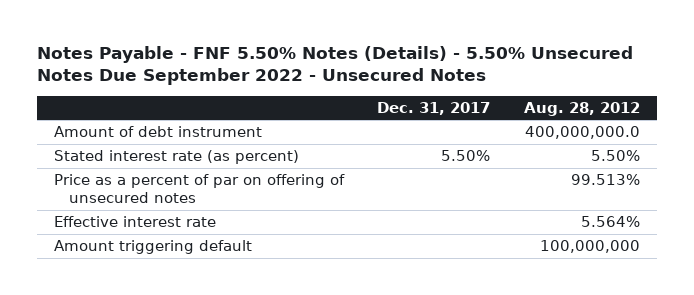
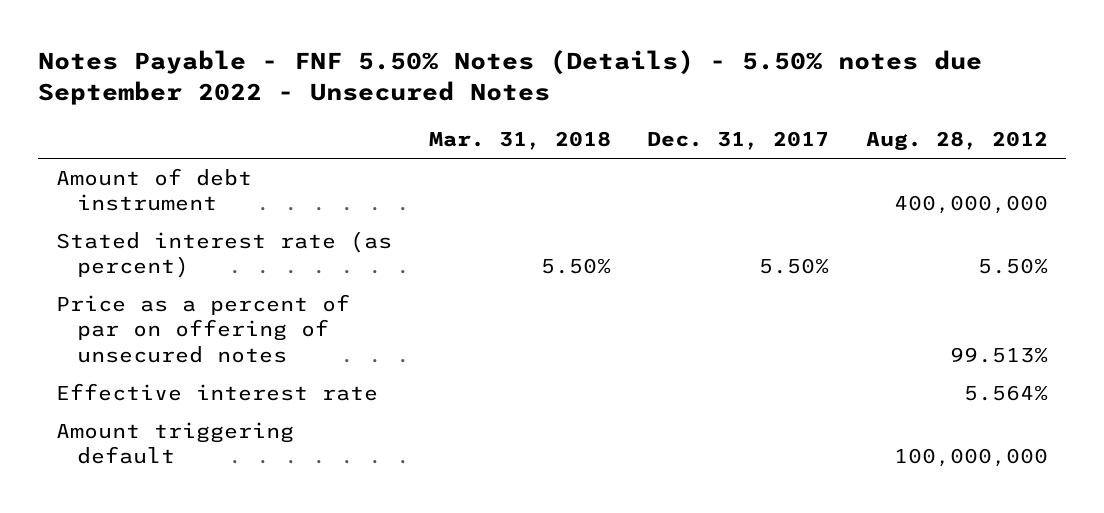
[36,46,633,86] Notes Payable - FNF 5.50% Notes (Details) - 5.50% Unsecured Notes Due September 2022 - Unsecured Notes -> [37,50,982,106] Notes Payable - FNF 5.50% Notes (Details) - 5.50% notes due September 2022 - Unsecured Notes
none -> [428,131,611,151] Mar. 31, 2018
[525,126,641,140] 400,000,000.0 -> [894,195,1049,215] 400,000,000

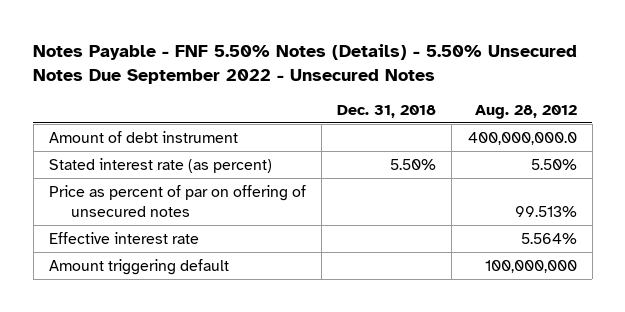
[37,50,982,106] Notes Payable - FNF 5.50% Notes (Details) - 5.50% notes due September 2022 - Unsecured Notes -> [33,43,578,84] Notes Payable - FNF 5.50% Notes (Details) - 5.50% Unsecured Notes Due September 2022 - Unsecured Notes
[428,131,611,151] Mar. 31, 2018 -> none
[647,131,830,151] Dec. 31, 2017 -> none
none -> [337,104,437,118] Dec. 31, 2018
[894,195,1049,215] 400,000,000 -> [467,131,577,145] 400,000,000.0
[56,293,351,363] Price as a percent of par on offering of unsecured notes -> [48,184,306,217] Price as percent of par on offering of unsecured notes

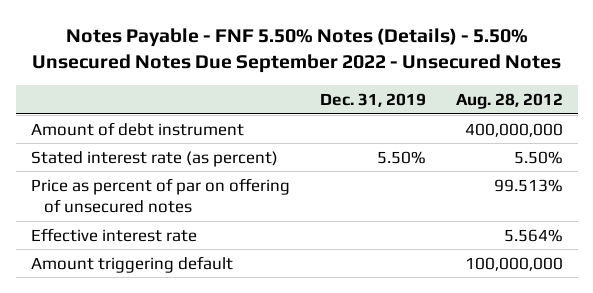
[337,104,437,118] Dec. 31, 2018 -> none
none -> [319,93,426,108] Dec. 31, 2019
[467,131,577,145] 400,000,000.0 -> [464,122,563,137] 400,000,000

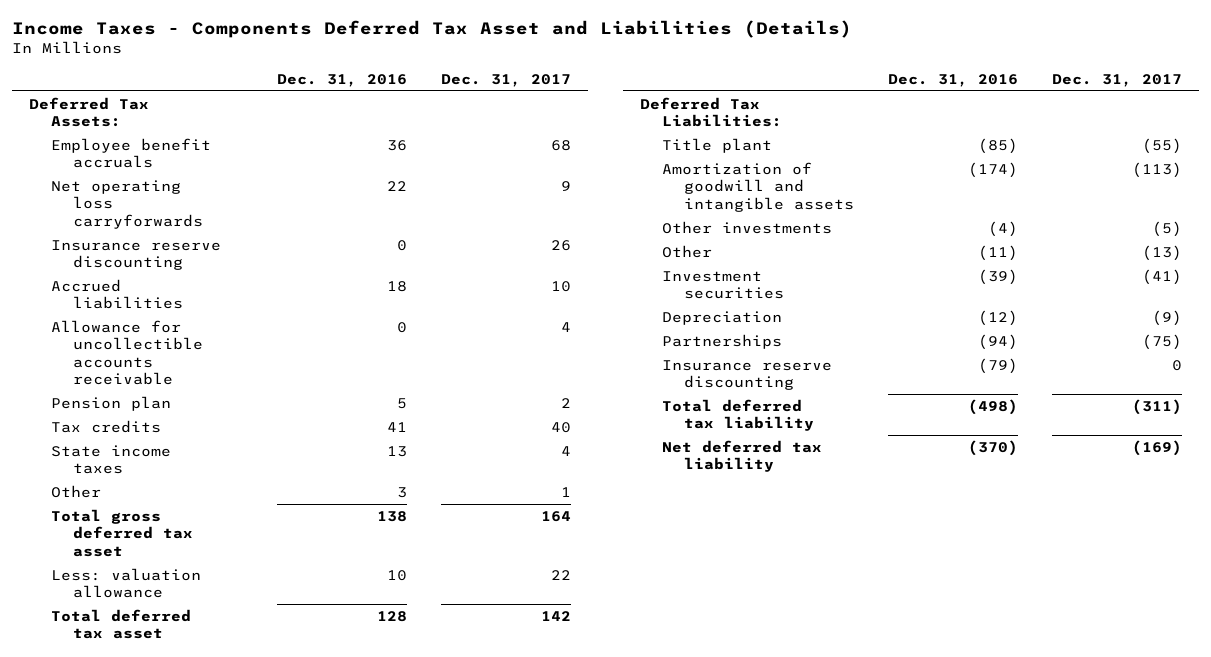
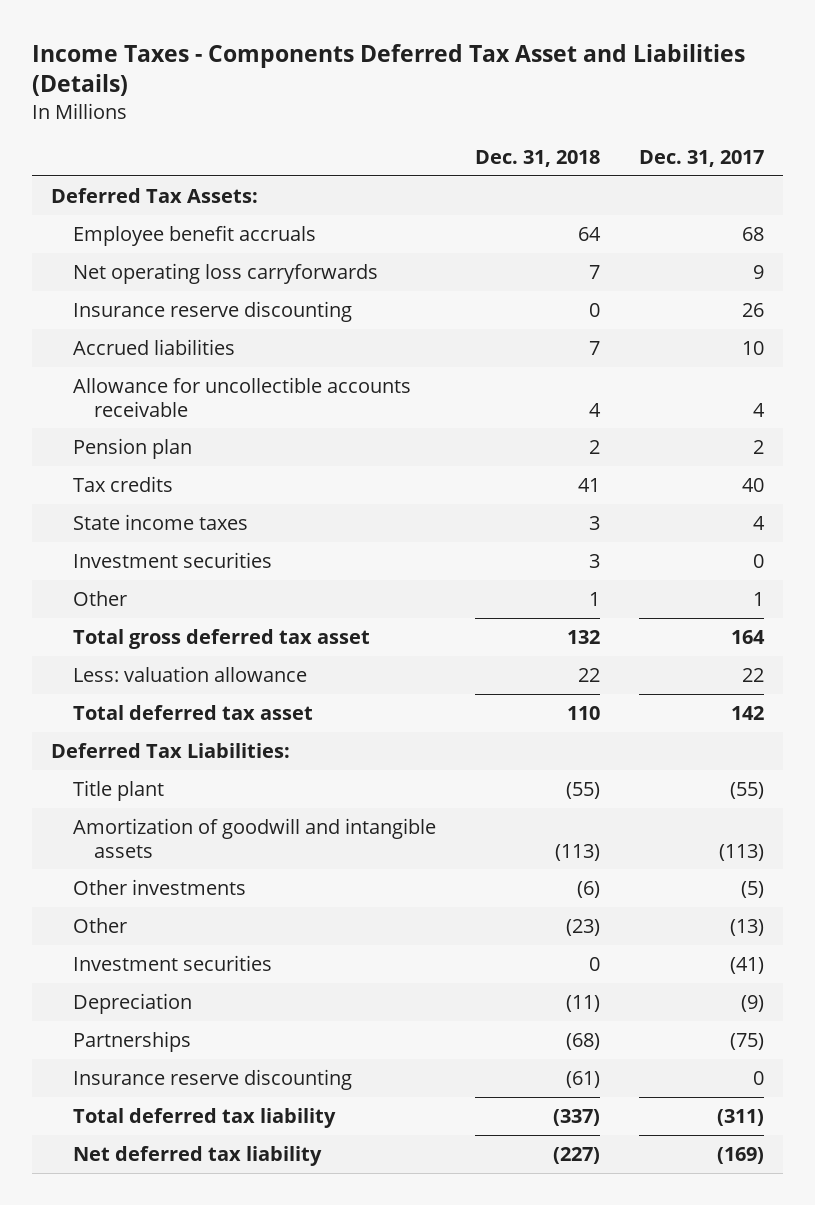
[276,74,407,88] Dec. 31, 2016 -> none
none -> [474,149,600,167] Dec. 31, 2018
none -> [72,551,272,568] Investment securities

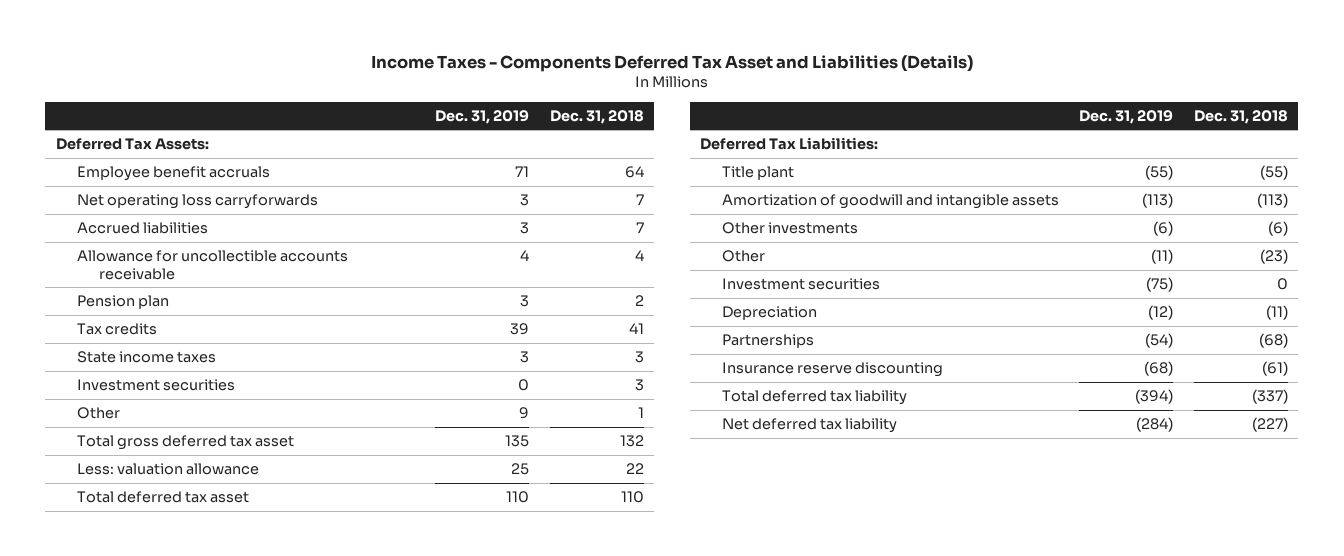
[638,149,764,167] Dec. 31, 2017 -> none
none -> [434,109,529,124] Dec. 31, 2019
[72,300,352,322] Insurance reserve discounting -> none

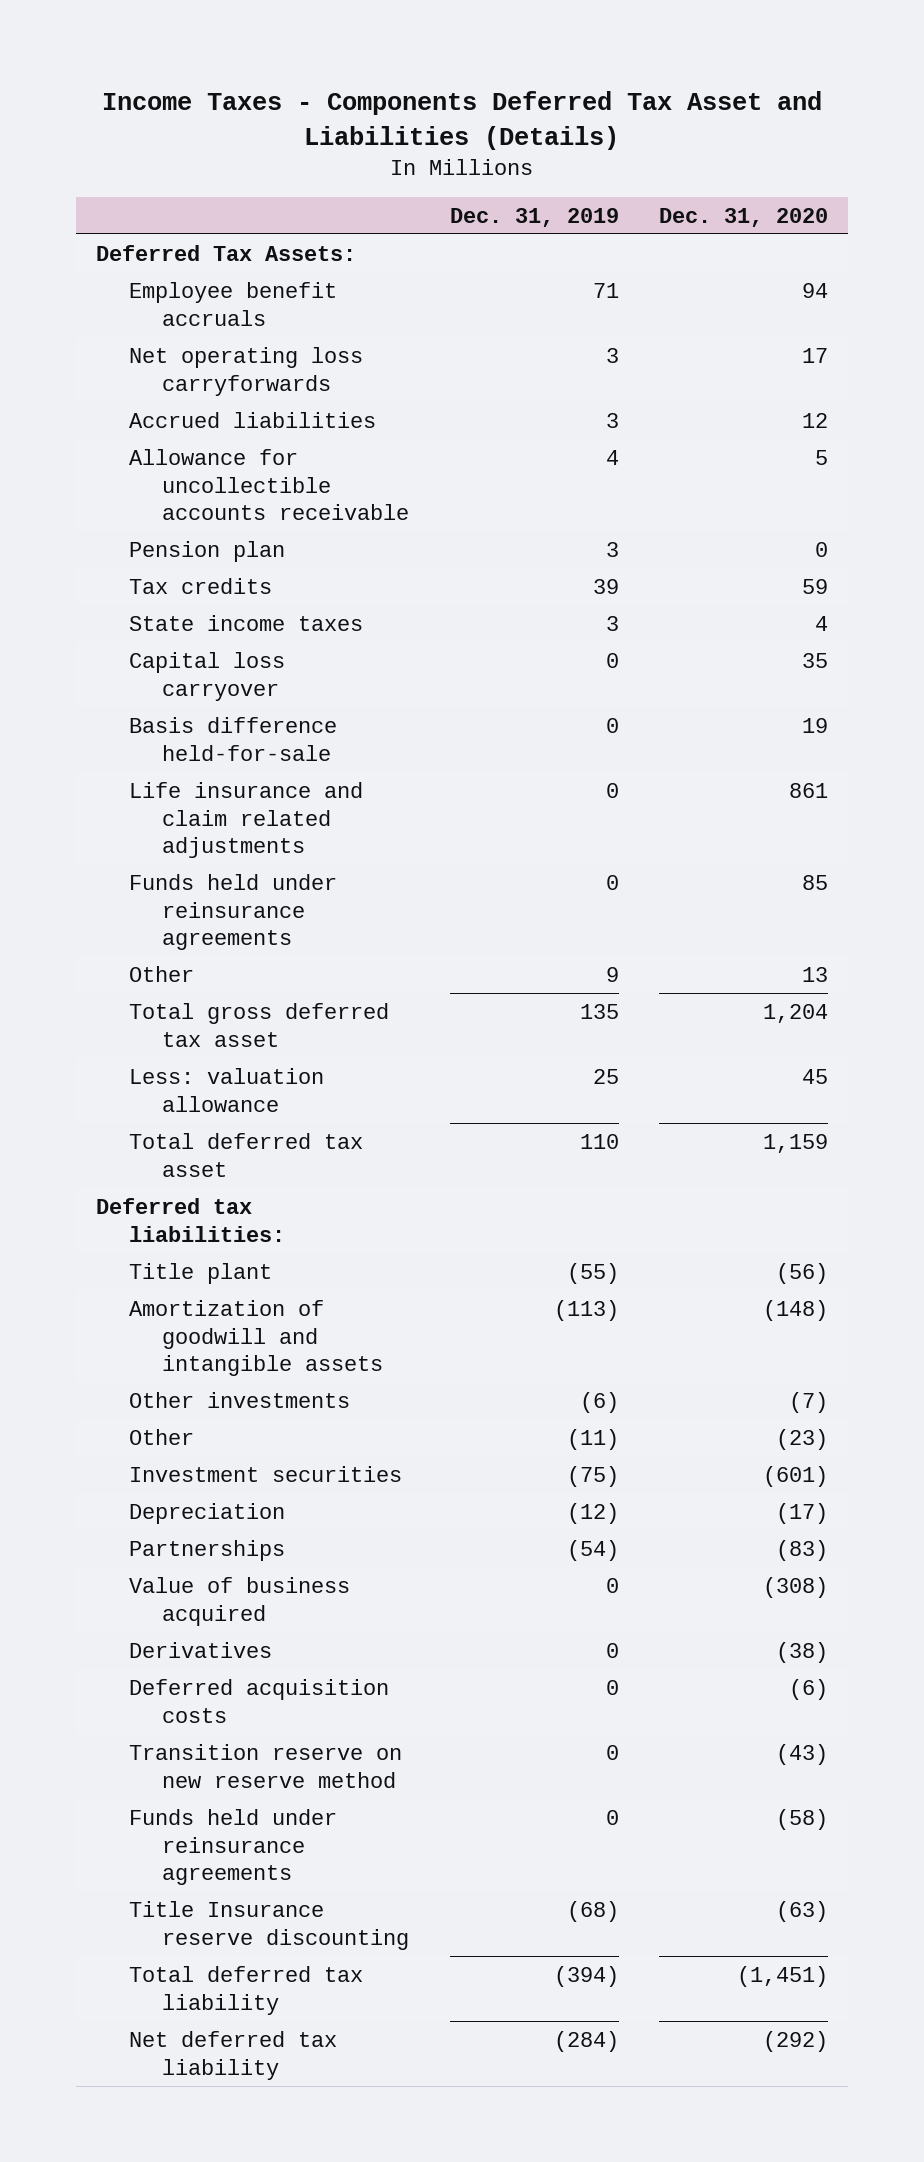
[549,109,644,124] Dec. 31, 2018 -> none
none -> [658,207,828,227] Dec. 31, 2020
[77,379,236,392] Investment securities -> none
none -> [129,651,286,701] Capital loss carryover
none -> [129,716,338,761] Basis difference held-for-sale
none -> [129,781,364,859] Life insurance and claim related adjustments
none -> [129,873,338,951] Funds held under reinsurance agreements
[700,137,879,151] Deferred Tax Liabilities: -> [95,1197,286,1242] Deferred tax liabilities:
none -> [129,1576,351,1626] Value of business acquired
none -> [129,1641,273,1658] Derivatives
none -> [129,1678,390,1723] Deferred acquisition costs
none -> [129,1743,403,1788] Transition reserve on new reserve method
none -> [129,1808,338,1886] Funds held under reinsurance agreements
[721,362,943,378] Insurance reserve discounting -> [129,1900,410,1950] Title Insurance reserve discounting

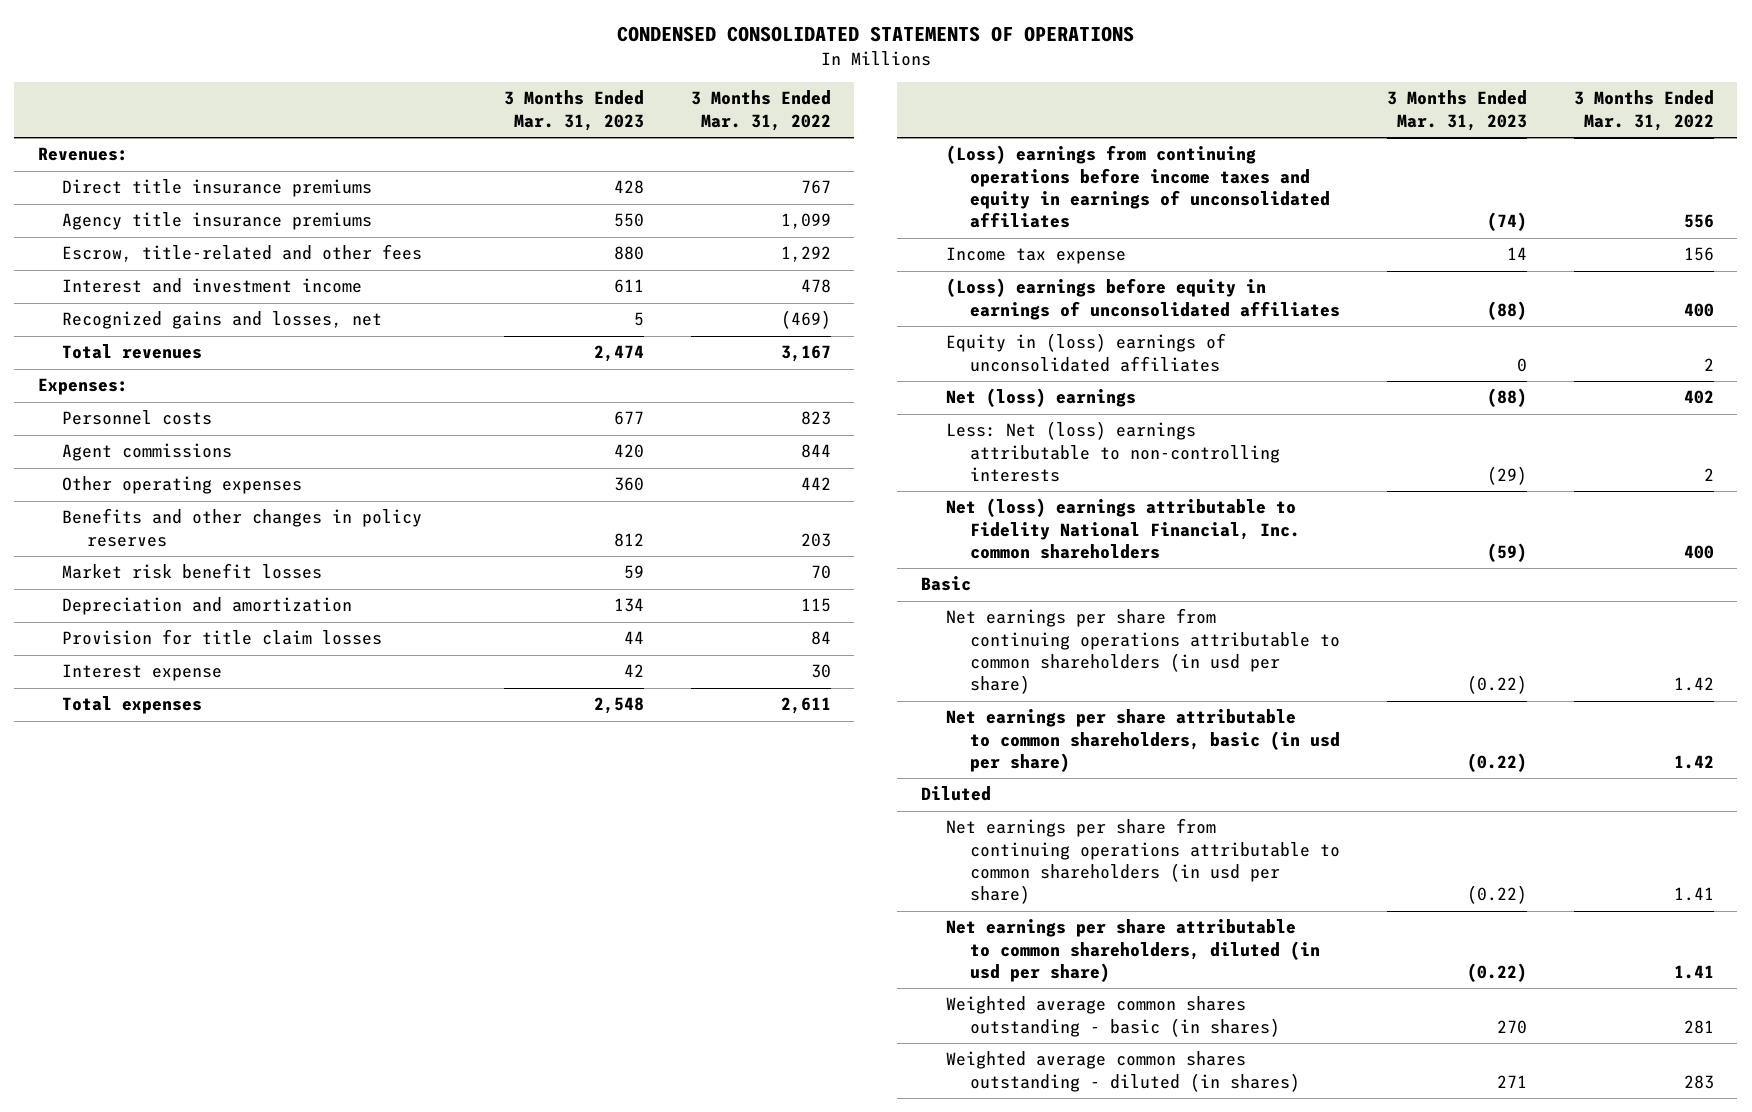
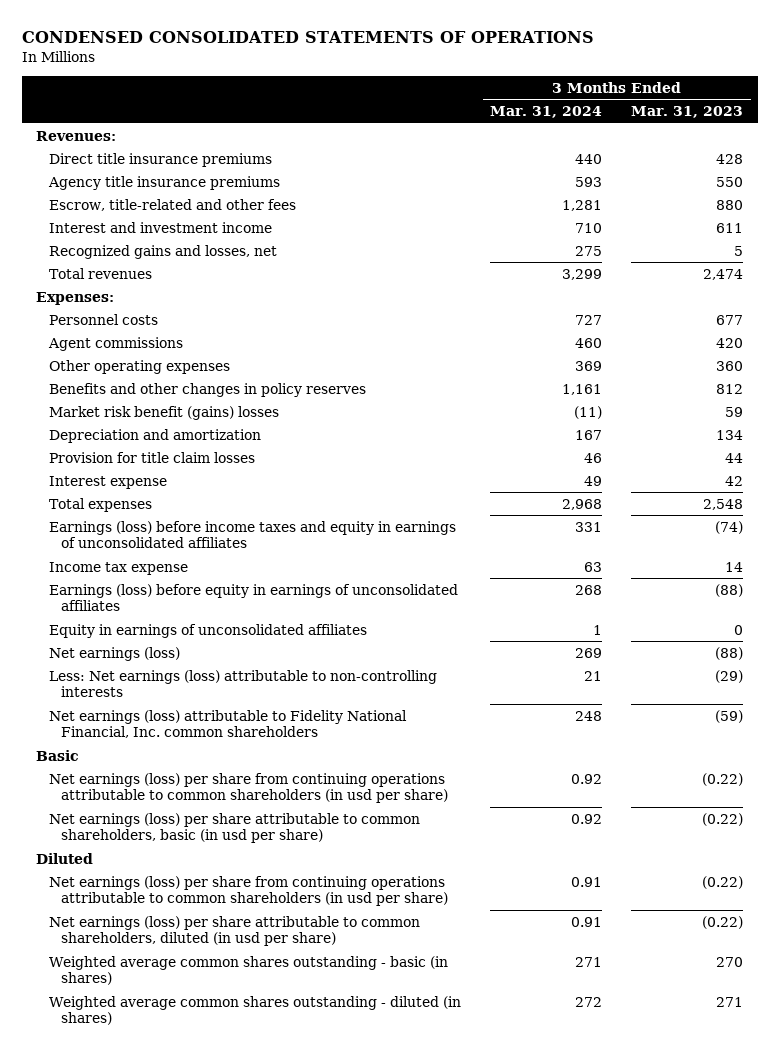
[690,90,831,131] 3 Months Ended Mar. 31, 2022 -> none
none -> [490,106,603,119] Mar. 31, 2024
[62,563,323,580] Market risk benefit losses -> [48,405,279,420] Market risk benefit (gains) losses
[945,145,1331,229] (Loss) earnings from continuing operations before income taxes and equity in earnings of unconsolidated affiliates -> [48,520,456,549] Earnings (loss) before income taxes and equity in earnings of unconsolidated affiliates
[945,278,1341,320] (Loss) earnings before equity in earnings of unconsolidated affiliates -> [48,583,458,612] Earnings (loss) before equity in earnings of unconsolidated affiliates
[945,333,1226,372] Equity in (loss) earnings of unconsolidated affiliates -> [48,623,367,638] Equity in earnings of unconsolidated affiliates
[945,388,1136,408] Net (loss) earnings -> [48,646,180,661] Net earnings (loss)
[945,421,1281,483] Less: Net (loss) earnings attributable to non-controlling interests -> [48,669,437,698] Less: Net earnings (loss) attributable to non-controlling interests
[945,498,1301,560] Net (loss) earnings attributable to Fidelity National Financial, Inc. common shareholders -> [48,709,407,739] Net earnings (loss) attributable to Fidelity National Financial, Inc. common shareholders
[945,608,1341,695] Net earnings per share from continuing operations attributable to common shareholders (in usd per share) -> [48,772,449,804] Net earnings (loss) per share from continuing operations attributable to common shareholders (in usd per share)
[945,709,1341,773] Net earnings per share attributable to common shareholders, basic (in usd per share) -> [48,812,420,844] Net earnings (loss) per share attributable to common shareholders, basic (in usd per share)
[945,818,1341,905] Net earnings per share from continuing operations attributable to common shareholders (in usd per share) -> [48,875,449,907] Net earnings (loss) per share from continuing operations attributable to common shareholders (in usd per share)
[945,919,1321,983] Net earnings per share attributable to common shareholders, diluted (in usd per share) -> [48,915,420,947] Net earnings (loss) per share attributable to common shareholders, diluted (in usd per share)

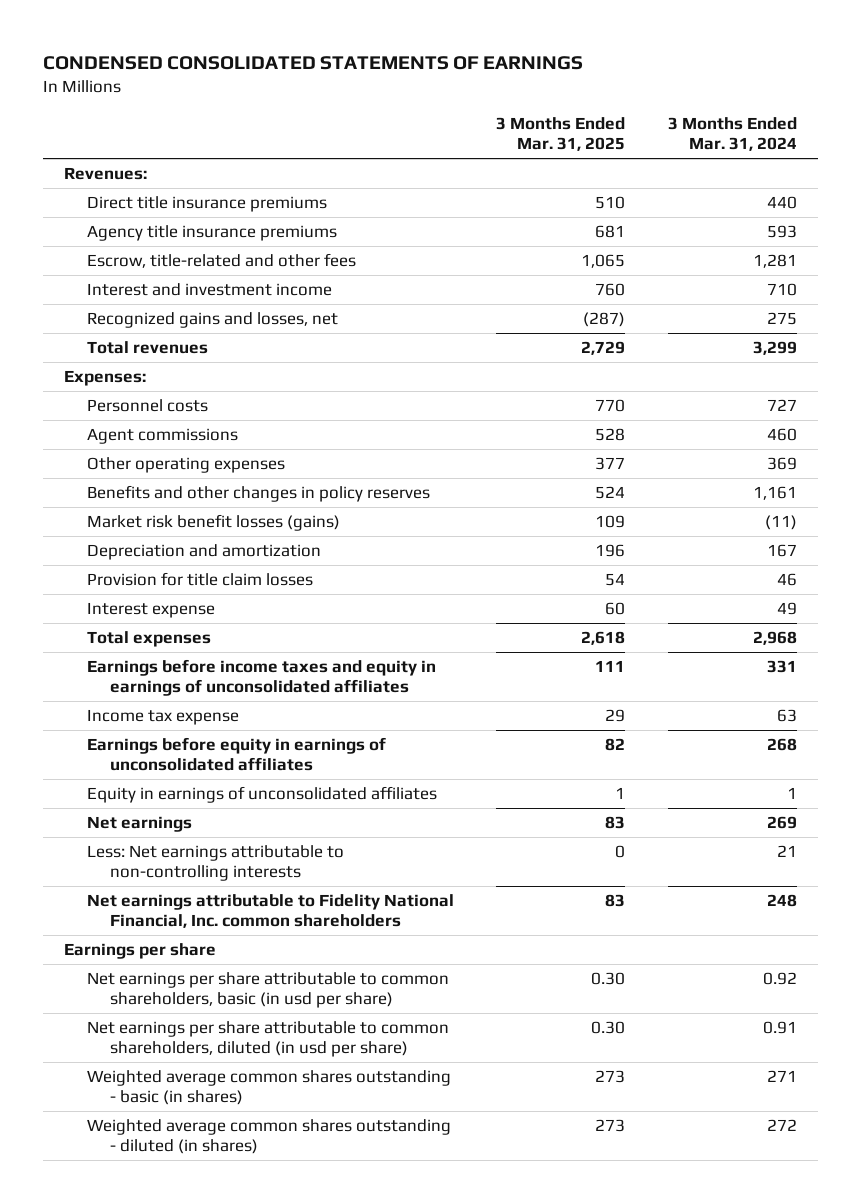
[21,31,594,44] CONDENSED CONSOLIDATED STATEMENTS OF OPERATIONS -> [42,55,583,70] CONDENSED CONSOLIDATED STATEMENTS OF EARNINGS
[631,106,744,119] Mar. 31, 2023 -> none
none -> [496,117,626,151] 3 Months Ended Mar. 31, 2025
[48,405,279,420] Market risk benefit (gains) losses -> [86,514,340,532] Market risk benefit losses (gains)
[48,520,456,549] Earnings (loss) before income taxes and equity in earnings of unconsolidated affiliates -> [86,659,436,697] Earnings before income taxes and equity in earnings of unconsolidated affiliates
[48,583,458,612] Earnings (loss) before equity in earnings of unconsolidated affiliates -> [86,737,386,772] Earnings before equity in earnings of unconsolidated affiliates
[36,749,80,761] Basic -> none
[48,772,449,804] Net earnings (loss) per share from continuing operations attributable to common shareholders (in usd per share) -> none
[36,852,94,864] Diluted -> none
[48,875,449,907] Net earnings (loss) per share from continuing operations attributable to common shareholders (in usd per share) -> none
[48,646,180,661] Net earnings (loss) -> [86,816,192,833] Net earnings
[48,669,437,698] Less: Net earnings (loss) attributable to non-controlling interests -> [86,845,344,882] Less: Net earnings attributable to non-controlling interests
[48,709,407,739] Net earnings (loss) attributable to Fidelity National Financial, Inc. common shareholders -> [86,894,454,929] Net earnings attributable to Fidelity National Financial, Inc. common shareholders
none -> [63,943,216,960] Earnings per share
[48,812,420,844] Net earnings (loss) per share attributable to common shareholders, basic (in usd per share) -> [86,972,449,1009] Net earnings per share attributable to common shareholders, basic (in usd per share)
[48,915,420,947] Net earnings (loss) per share attributable to common shareholders, diluted (in usd per share) -> [86,1021,449,1058] Net earnings per share attributable to common shareholders, diluted (in usd per share)

